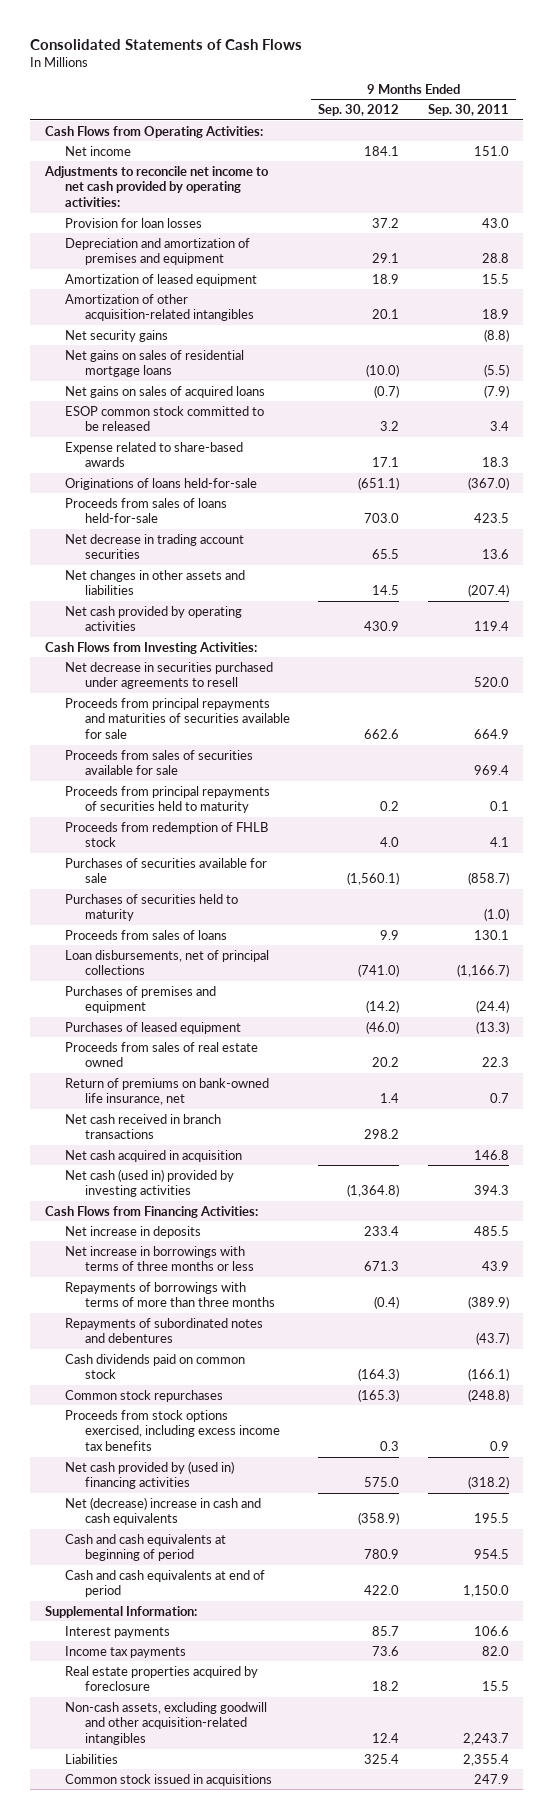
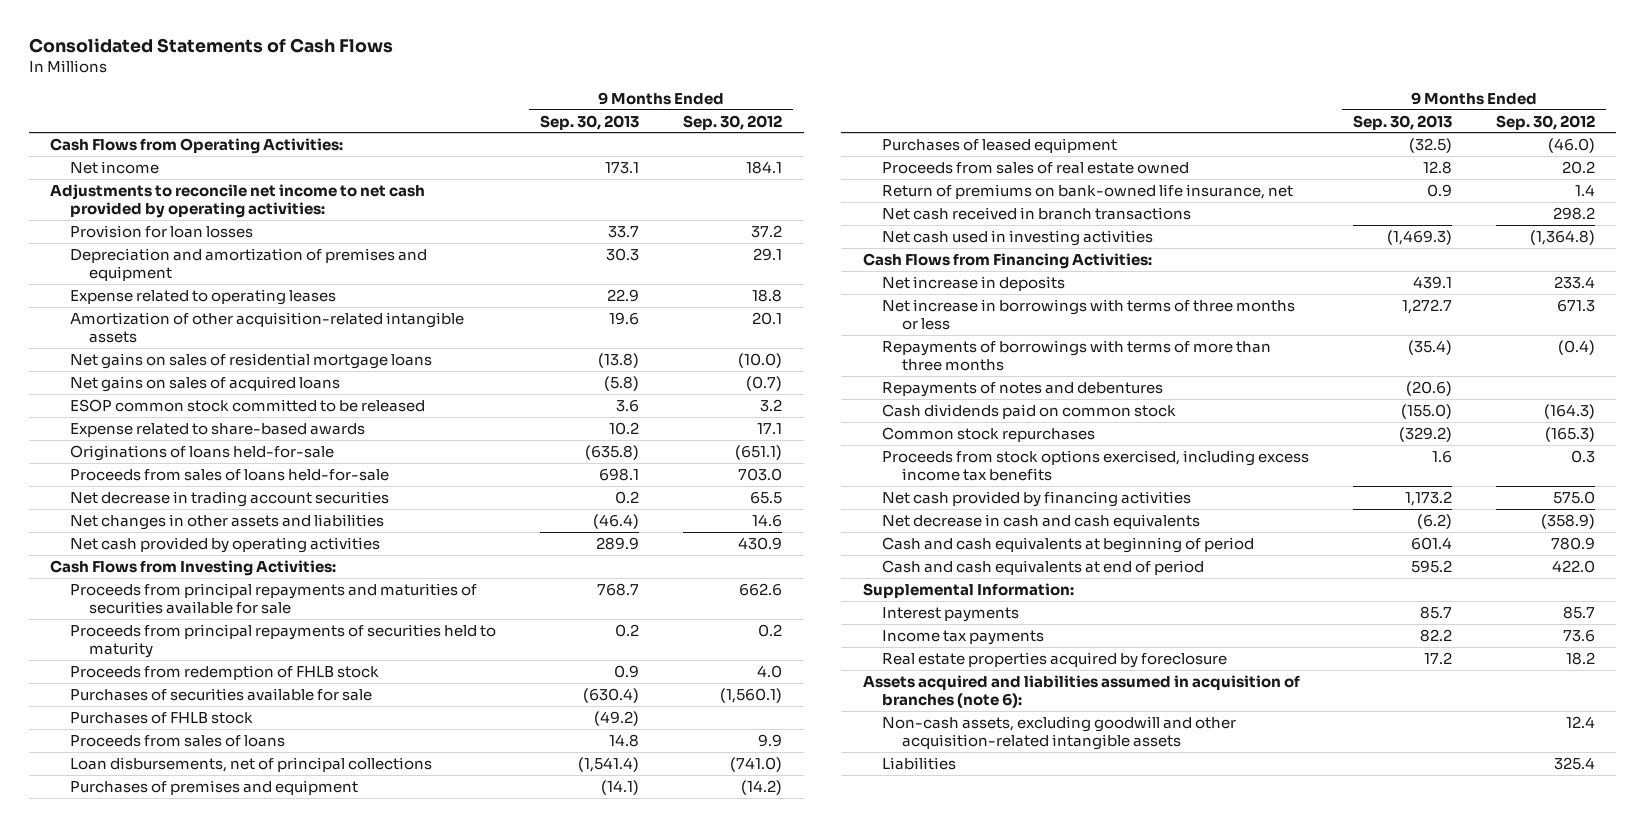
[427,104,509,117] Sep. 30, 2011 -> none
none -> [540,114,640,130] Sep. 30, 2013
[64,273,257,286] Amortization of leased equipment -> none
[64,329,168,342] Net security gains -> none
none -> [69,288,336,305] Expense related to operating leases
[64,293,254,322] Amortization of other acquisition-related intangibles -> [69,311,464,344] Amortization of other acquisition-related intangible assets
[372,585,400,596] 14.5 -> [751,513,782,527] 14.6
[64,661,273,690] Net decrease in securities purchased under agreements to resell -> none
[64,749,253,776] Proceeds from sales of securities available for sale -> none
[64,893,238,922] Purchases of securities held to maturity -> none
none -> [69,711,253,724] Purchases of FHLB stock
[64,1149,242,1162] Net cash acquired in acquisition -> none
[64,1168,234,1198] Net cash (used in) provided by investing activities -> [882,229,1154,246] Net cash used in investing activities
[64,1317,263,1344] Repayments of subordinated notes and debentures -> [882,381,1164,397] Repayments of notes and debentures
[64,1460,234,1490] Net cash provided by (used in) financing activities -> [882,490,1192,507] Net cash provided by financing activities
[64,1496,261,1526] Net (decrease) increase in cash and cash equivalents -> [882,513,1201,529] Net decrease in cash and cash equivalents
none -> [863,674,1301,709] Assets acquired and liabilities assumed in acquisition of branches (note 6):
[64,1701,267,1746] Non-cash assets, excluding goodwill and other acquisition-related intangibles -> [882,715,1237,751] Non-cash assets, excluding goodwill and other acquisition-related intangible assets
[64,1773,272,1786] Common stock issued in acquisitions -> none

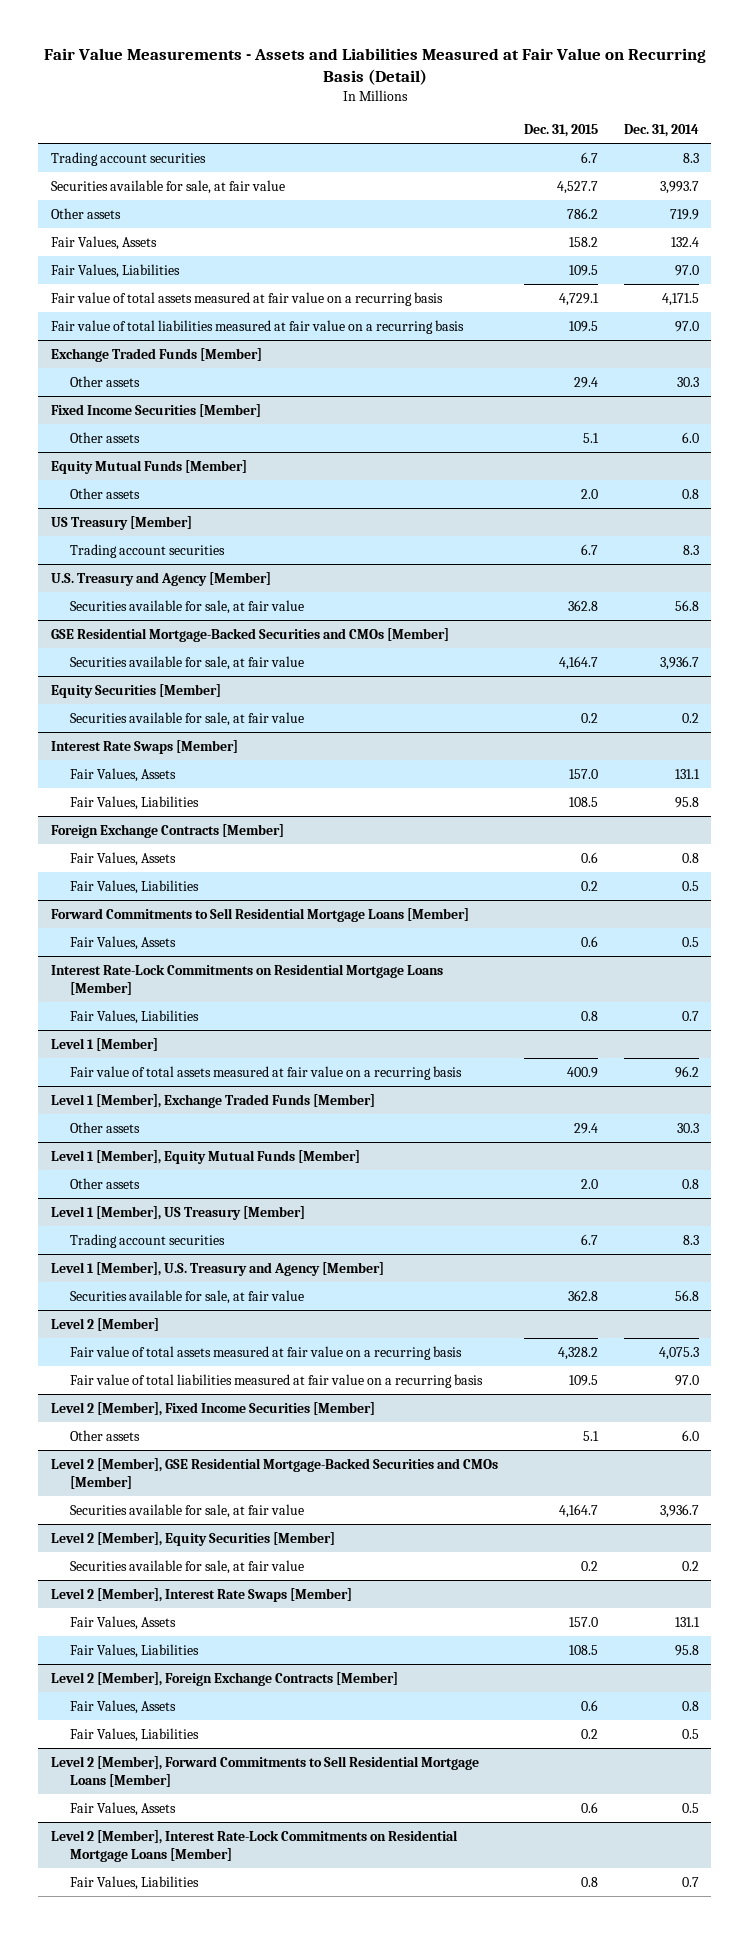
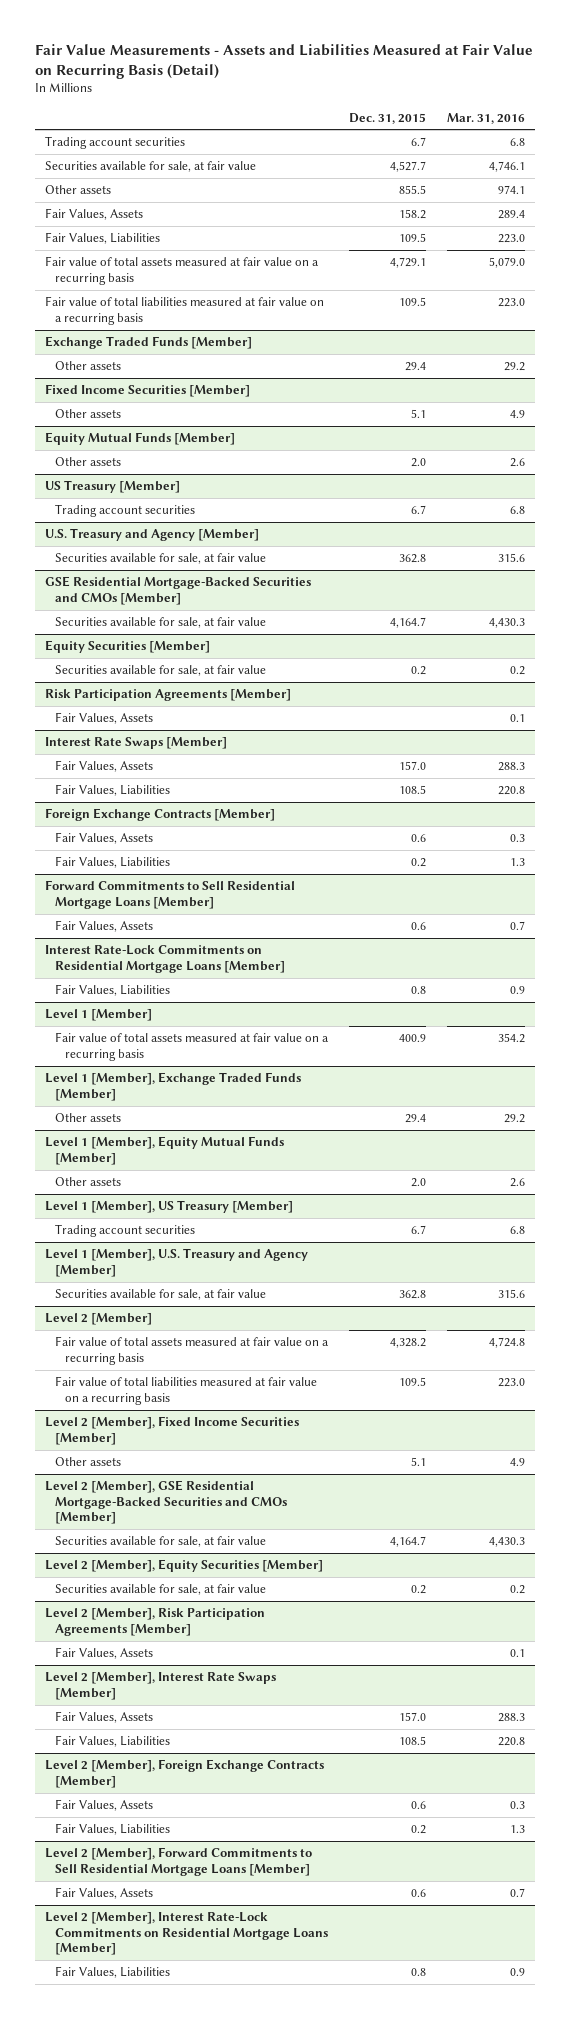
[623,124,699,138] Dec. 31, 2014 -> none
none -> [446,112,525,124] Mar. 31, 2016
[566,207,598,219] 786.2 -> [398,185,426,195] 855.5
none -> [45,689,292,702] Risk Participation Agreements [Member]
none -> [54,712,153,725] Fair Values, Assets
none -> [45,1608,266,1636] Level 2 [Member], Risk Participation Agreements [Member]
none -> [54,1647,153,1660] Fair Values, Assets

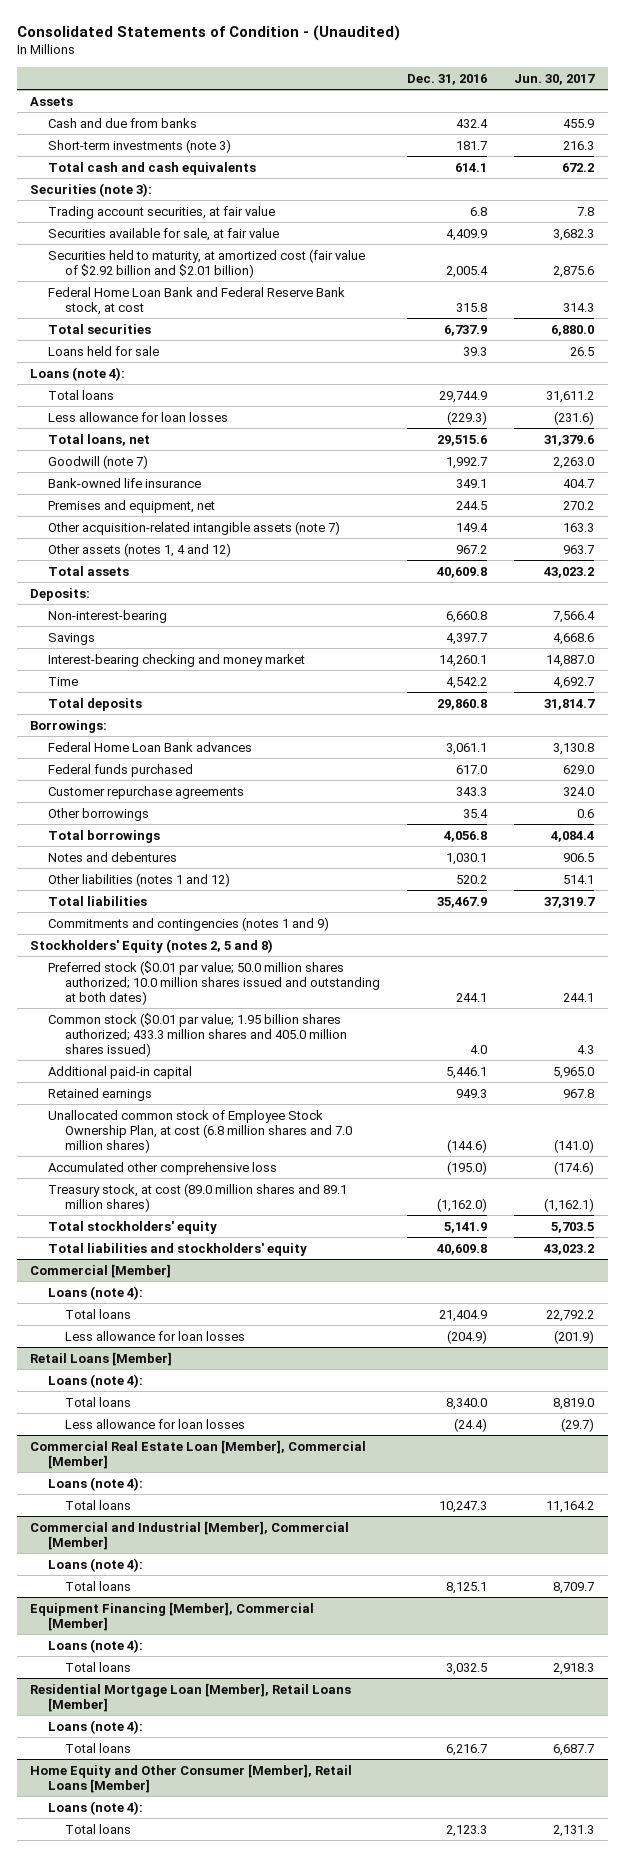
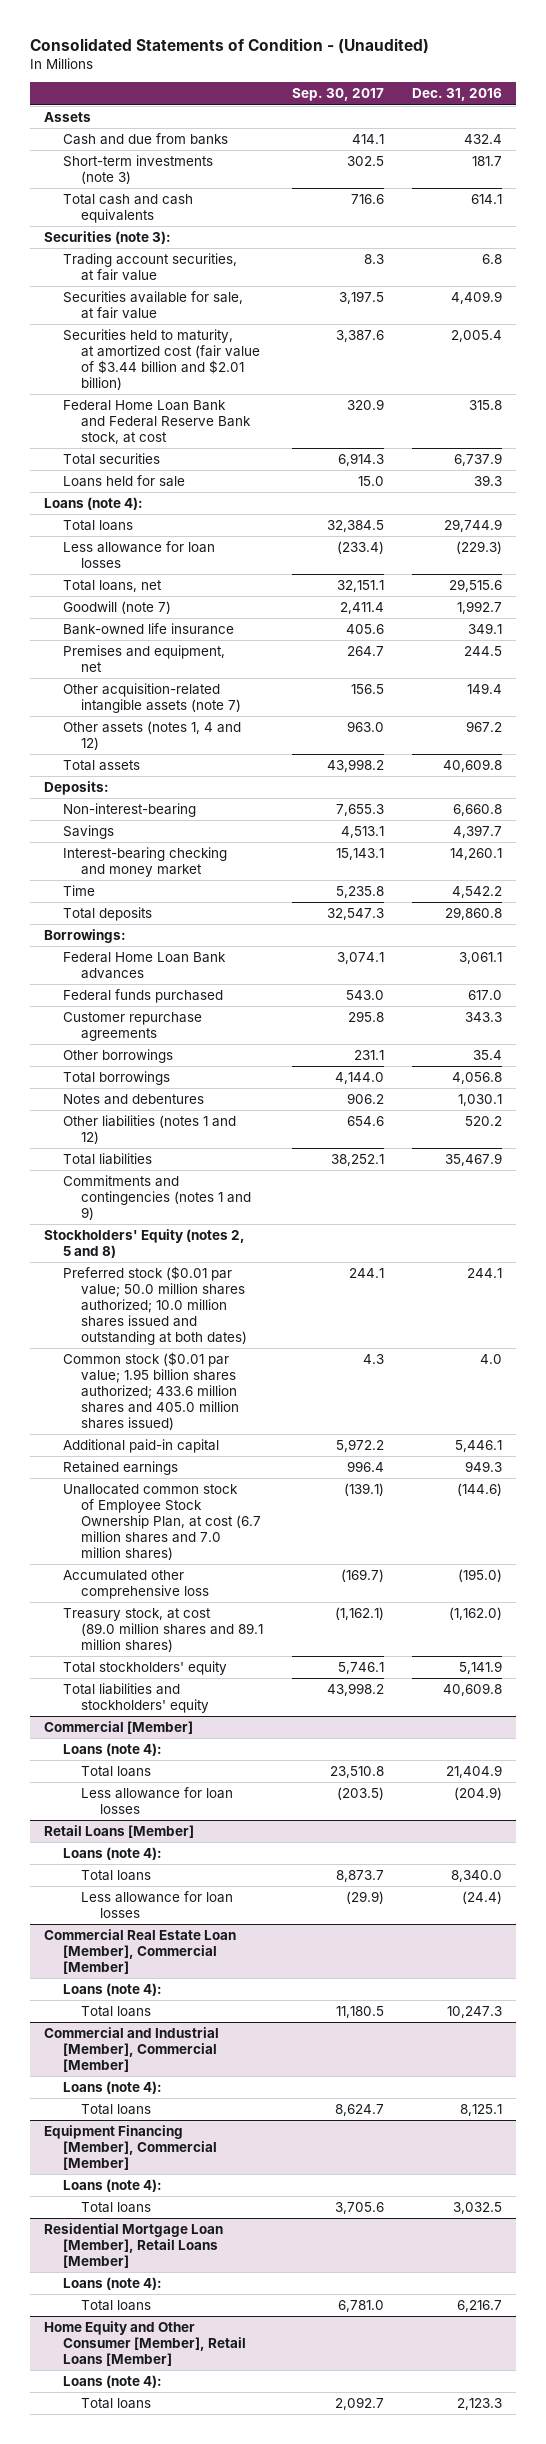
[514,73,596,85] Jun. 30, 2017 -> none
none -> [291,88,384,102] Sep. 30, 2017
[47,248,365,278] Securities held to maturity, at amortized cost (fair value of $2.92 billion and $2.01 billion) -> [62,329,261,391] Securities held to maturity, at amortized cost (fair value of $3.44 billion and $2.01 billion)
[47,1012,348,1058] Common stock ($0.01 par value; 1.95 billion shares authorized; 433.3 million shares and 405.0 million shares issued) -> [62,1352,240,1431] Common stock ($0.01 par value; 1.95 billion shares authorized; 433.6 million shares and 405.0 million shares issued)
[47,1109,353,1154] Unallocated common stock of Employee Stock Ownership Plan, at cost (6.8 million shares and 7.0 million shares) -> [62,1484,262,1561] Unallocated common stock of Employee Stock Ownership Plan, at cost (6.7 million shares and 7.0 million shares)

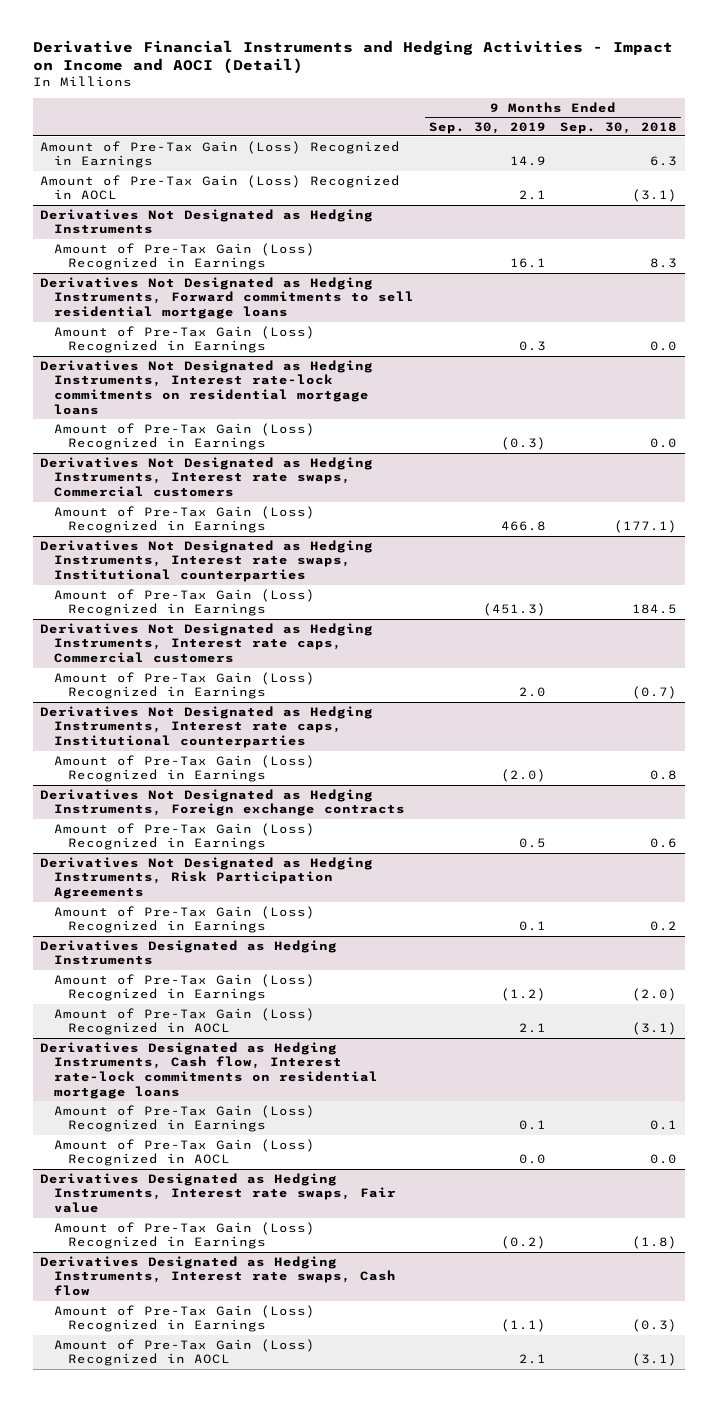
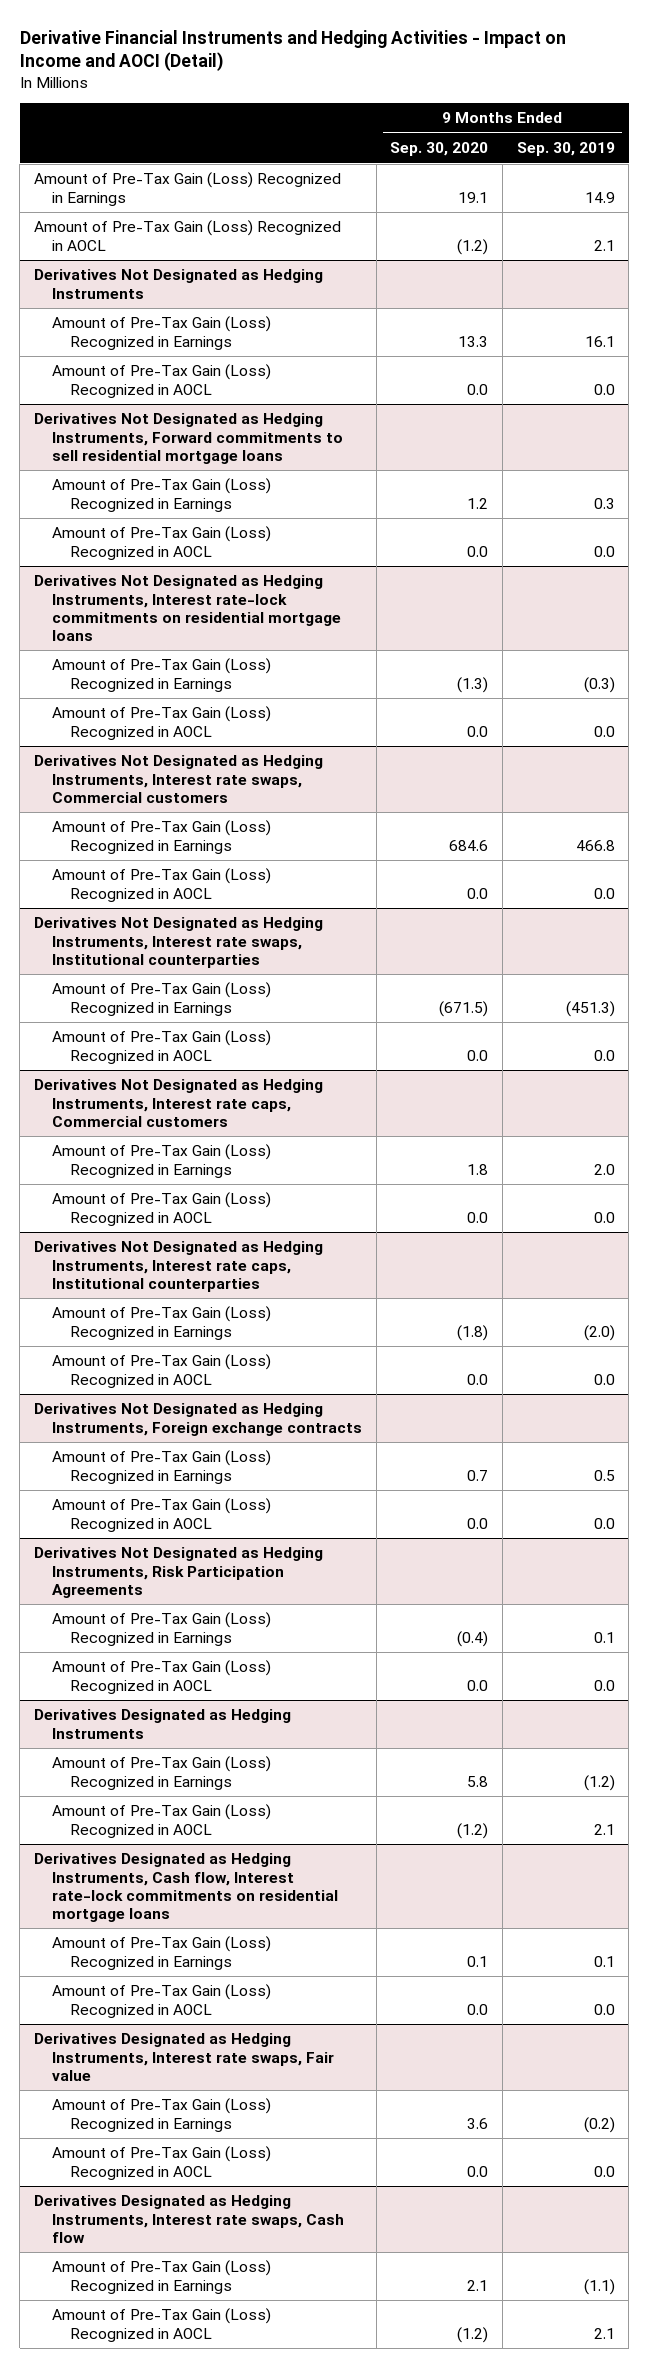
[560,121,678,134] Sep. 30, 2018 -> none
none -> [390,142,489,157] Sep. 30, 2020
none -> [52,364,272,398] Amount of Pre-Tax Gain (Loss) Recognized in AOCL
none -> [52,526,272,560] Amount of Pre-Tax Gain (Loss) Recognized in AOCL
none -> [52,706,272,740] Amount of Pre-Tax Gain (Loss) Recognized in AOCL
none -> [52,868,272,902] Amount of Pre-Tax Gain (Loss) Recognized in AOCL
none -> [52,1030,272,1064] Amount of Pre-Tax Gain (Loss) Recognized in AOCL
none -> [52,1192,272,1226] Amount of Pre-Tax Gain (Loss) Recognized in AOCL
none -> [52,1354,272,1388] Amount of Pre-Tax Gain (Loss) Recognized in AOCL
none -> [52,1498,272,1532] Amount of Pre-Tax Gain (Loss) Recognized in AOCL
none -> [52,1660,272,1694] Amount of Pre-Tax Gain (Loss) Recognized in AOCL
none -> [52,2146,272,2180] Amount of Pre-Tax Gain (Loss) Recognized in AOCL

